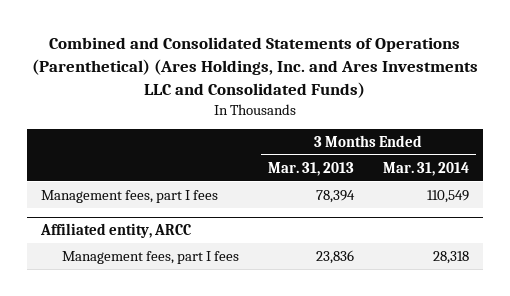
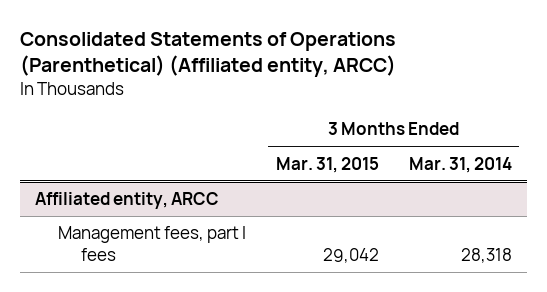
[32,37,479,98] Combined and Consolidated Statements of Operations (Parenthetical) (Ares Holdings, Inc. and Ares Investments LLC and Consolidated Funds) -> [20,32,397,78] Consolidated Statements of Operations (Parenthetical) (Affiliated entity, ARCC)
[267,161,354,176] Mar. 31, 2013 -> none
none -> [275,156,379,173] Mar. 31, 2015
[41,189,219,203] Management fees, part I fees -> none

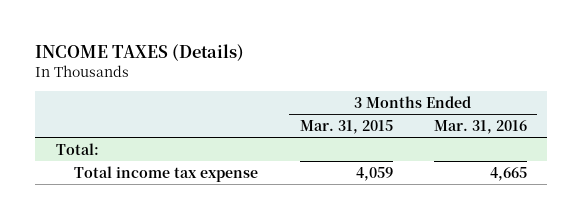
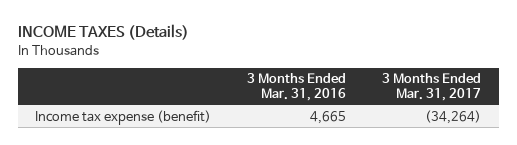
[299,119,393,134] Mar. 31, 2015 -> none
none -> [382,73,482,102] 3 Months Ended Mar. 31, 2017
[55,142,99,155] Total: -> none
[74,165,259,182] Total income tax expense -> [35,109,212,125] Income tax expense (benefit)

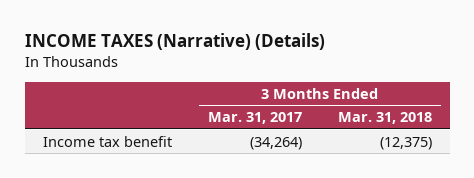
[17,24,189,41] INCOME TAXES (Details) -> [24,33,325,51] INCOME TAXES (Narrative) (Details)
[247,73,347,102] 3 Months Ended Mar. 31, 2016 -> none
none -> [337,112,432,125] Mar. 31, 2018
[35,109,212,125] Income tax expense (benefit) -> [42,136,172,148] Income tax benefit

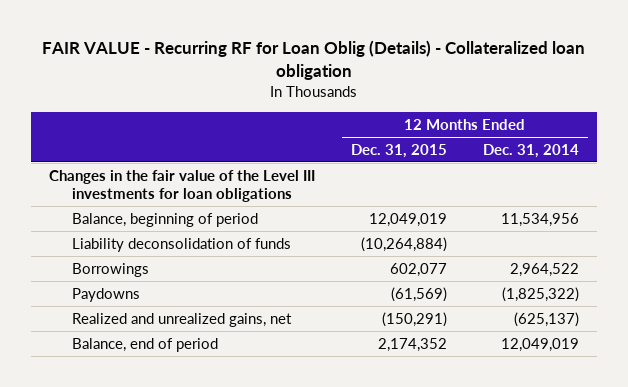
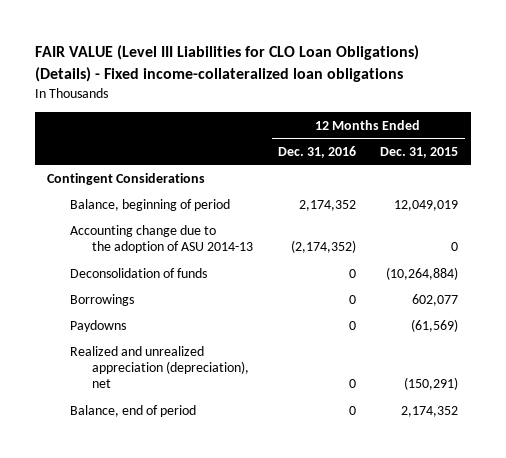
[41,39,585,81] FAIR VALUE - Recurring RF for Loan Oblig (Details) - Collateralized loan obligation -> [35,44,420,82] FAIR VALUE (Level III Liabilities for CLO Loan Obligations) (Details) - Fixed income-collateralized loan obligations
[483,143,580,158] Dec. 31, 2014 -> none
none -> [277,145,356,158] Dec. 31, 2016
[48,169,315,202] Changes in the fair value of the Level III investments for loan obligations -> [47,172,206,185] Contingent Considerations
none -> [69,224,254,254] Accounting change due to the adoption of ASU 2014-13
[71,237,291,252] Liability deconsolidation of funds -> [69,267,207,278] Deconsolidation of funds
[71,312,292,327] Realized and unrealized gains, net -> [69,345,250,389] Realized and unrealized appreciation (depreciation), net

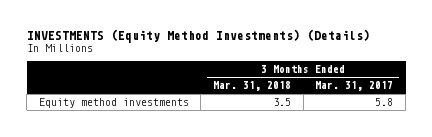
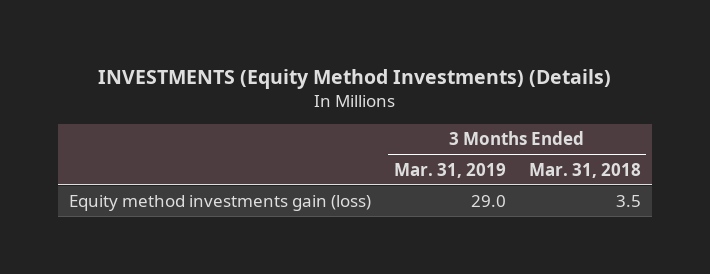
[315,81,394,92] Mar. 31, 2017 -> none
none -> [394,162,507,178] Mar. 31, 2019
[38,98,189,109] Equity method investments -> [69,195,372,212] Equity method investments gain (loss)

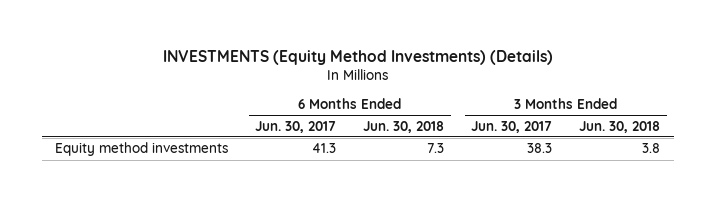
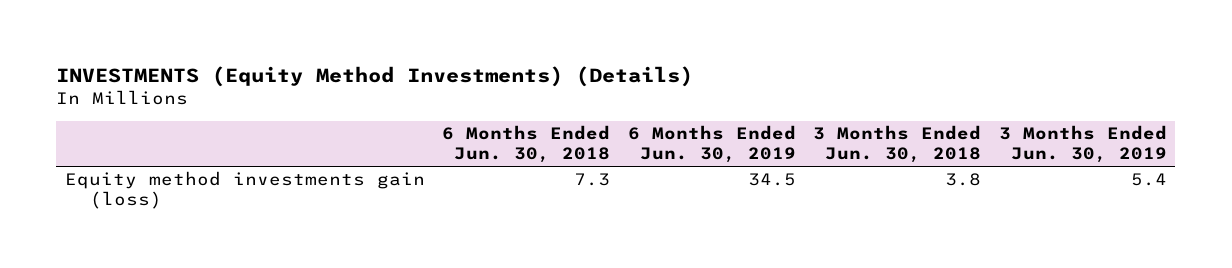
[255,120,337,133] Jun. 30, 2017 -> none
[471,120,553,133] Jun. 30, 2017 -> none
none -> [627,125,796,164] 6 Months Ended Jun. 30, 2019
none -> [998,125,1167,164] 3 Months Ended Jun. 30, 2019
[55,142,229,157] Equity method investments -> [64,171,425,210] Equity method investments gain (loss)

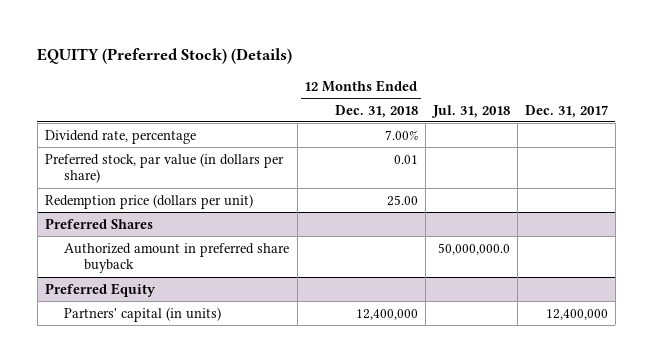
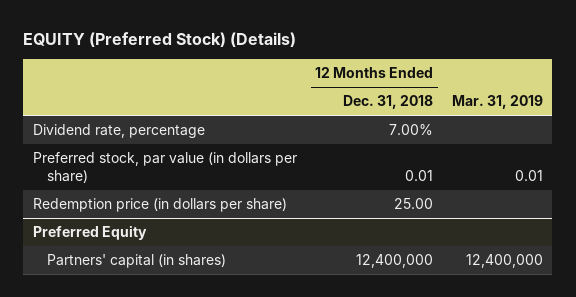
[430,104,510,118] Jul. 31, 2018 -> none
[524,104,608,118] Dec. 31, 2017 -> none
none -> [452,95,544,110] Mar. 31, 2019
[44,217,153,229] Preferred Shares -> none
[64,242,290,274] Authorized amount in preferred share buyback -> none
[44,193,253,209] Redemption price (dollars per unit) -> [32,198,287,213] Redemption price (in dollars per share)
[64,306,222,322] Partners' capital (in units) -> [46,254,226,269] Partners' capital (in shares)

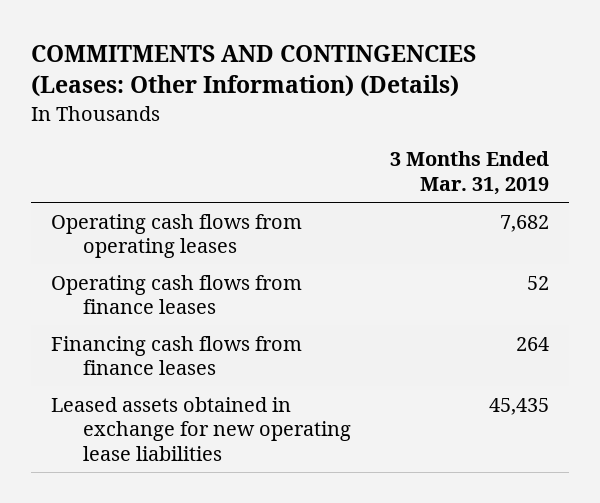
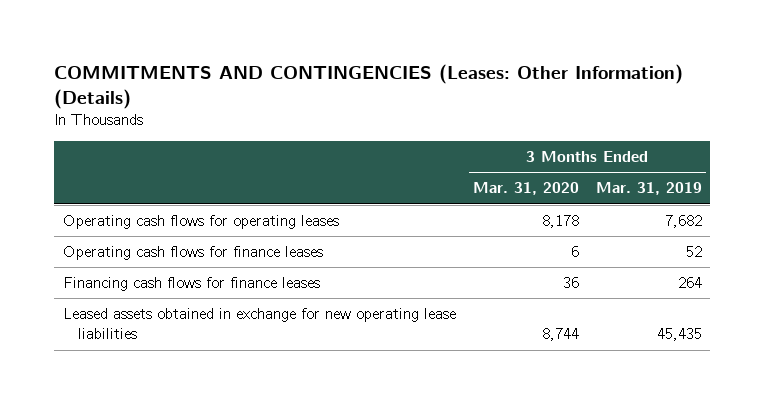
none -> [472,182,579,196] Mar. 31, 2020
[50,213,302,259] Operating cash flows from operating leases -> [62,215,339,230] Operating cash flows for operating leases
[50,274,302,315] Operating cash flows from finance leases -> [62,246,323,261] Operating cash flows for finance leases
[50,335,302,376] Financing cash flows from finance leases -> [62,277,320,292] Financing cash flows for finance leases

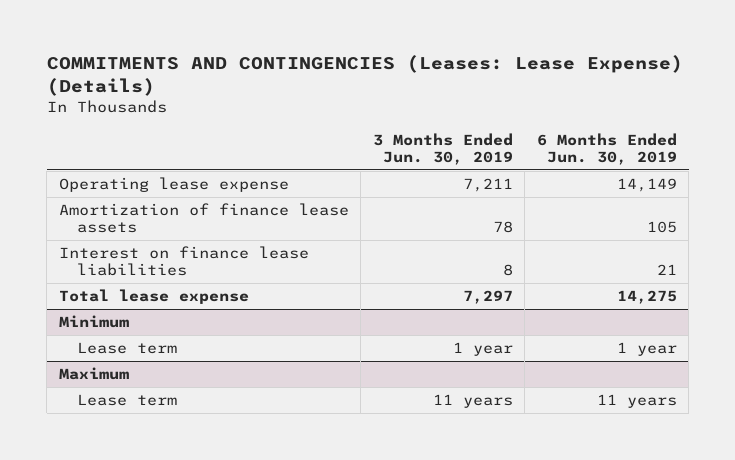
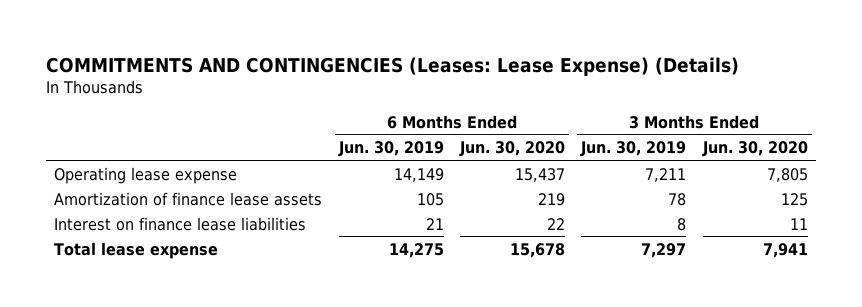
none -> [459,141,566,158] Jun. 30, 2020
none -> [701,141,808,158] Jun. 30, 2020
[58,315,129,329] Minimum -> none
[76,342,177,355] Lease term -> none
[58,367,129,381] Maximum -> none
[76,394,177,407] Lease term -> none

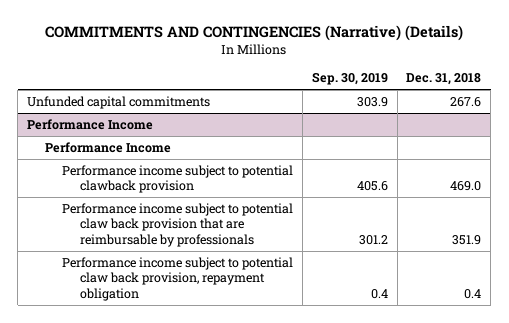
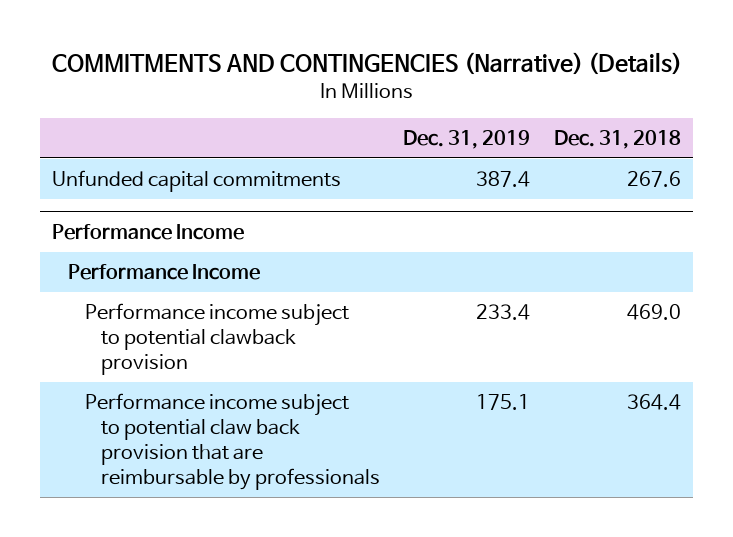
[311,72,388,86] Sep. 30, 2019 -> none
none -> [403,129,531,149] Dec. 31, 2019
[62,256,294,301] Performance income subject to potential claw back provision, repayment obligation -> none
[452,234,482,245] 351.9 -> [626,394,681,411] 364.4

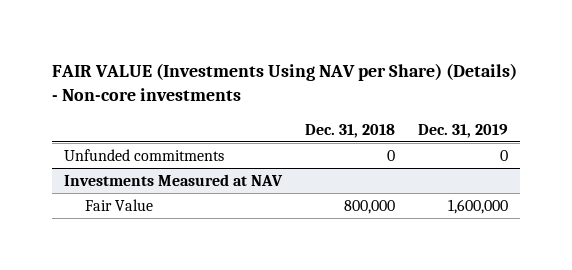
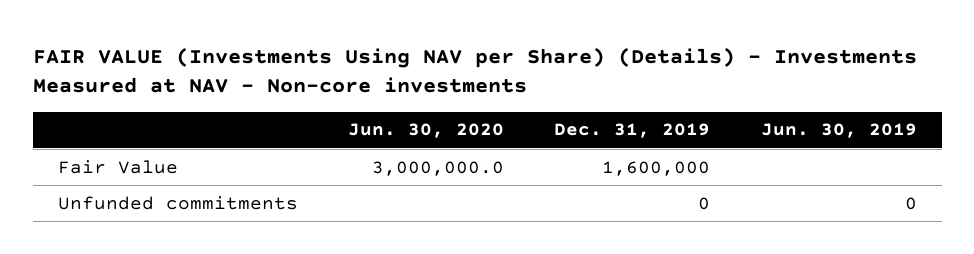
[52,62,518,102] FAIR VALUE (Investments Using NAV per Share) (Details) - Non-core investments -> [32,46,917,94] FAIR VALUE (Investments Using NAV per Share) (Details) - Investments Measured at NAV - Non-core investments
[305,123,396,138] Dec. 31, 2018 -> none
none -> [348,123,505,139] Jun. 30, 2020
none -> [760,123,917,139] Jun. 30, 2019
[63,173,283,186] Investments Measured at NAV -> none
[63,148,224,161] Unfunded commitments -> [57,195,298,210] Unfunded commitments

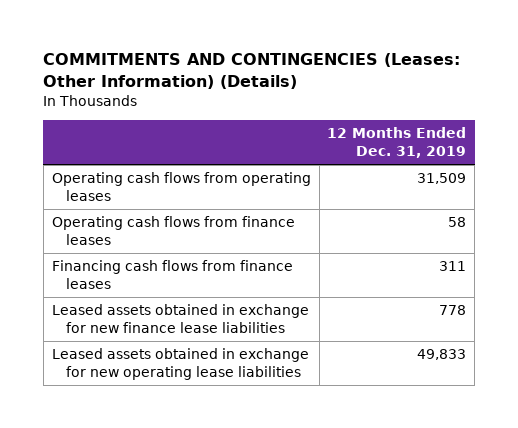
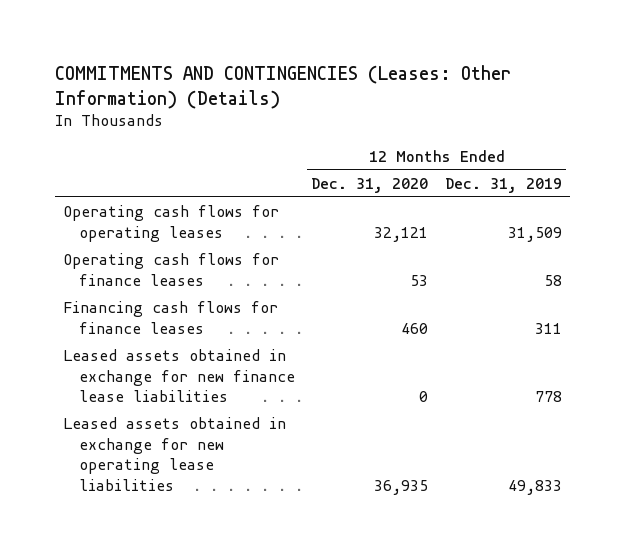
none -> [311,177,429,193] Dec. 31, 2020
[51,172,311,202] Operating cash flows from operating leases -> [63,205,280,242] Operating cash flows for operating leases
[51,216,295,246] Operating cash flows from finance leases -> [63,253,280,286] Operating cash flows for finance leases
[51,260,293,290] Financing cash flows from finance leases -> [63,301,279,334] Financing cash flows for finance leases

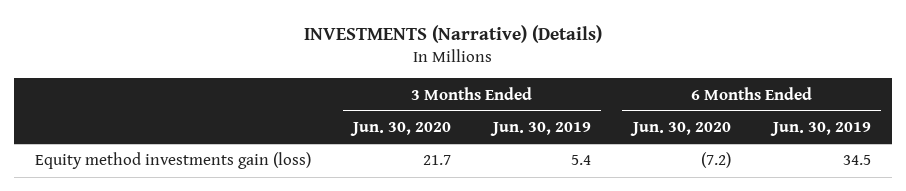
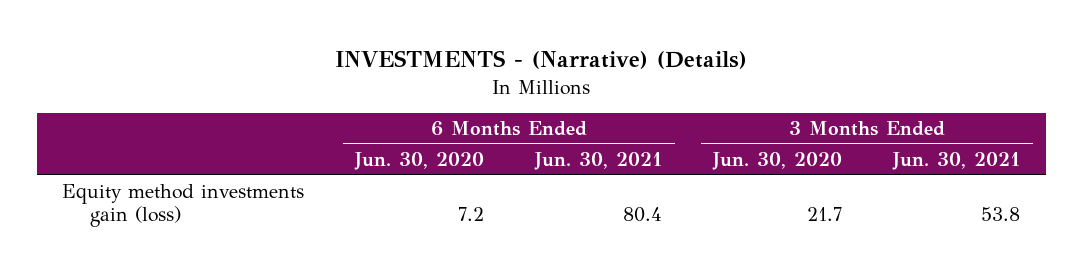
[304,24,603,43] INVESTMENTS (Narrative) (Details) -> [335,50,748,70] INVESTMENTS - (Narrative) (Details)
[490,122,592,137] Jun. 30, 2019 -> none
[769,122,871,137] Jun. 30, 2019 -> none
none -> [534,152,663,171] Jun. 30, 2021
none -> [892,152,1021,171] Jun. 30, 2021
[700,152,731,169] (7.2) -> [458,207,485,222] 7.2

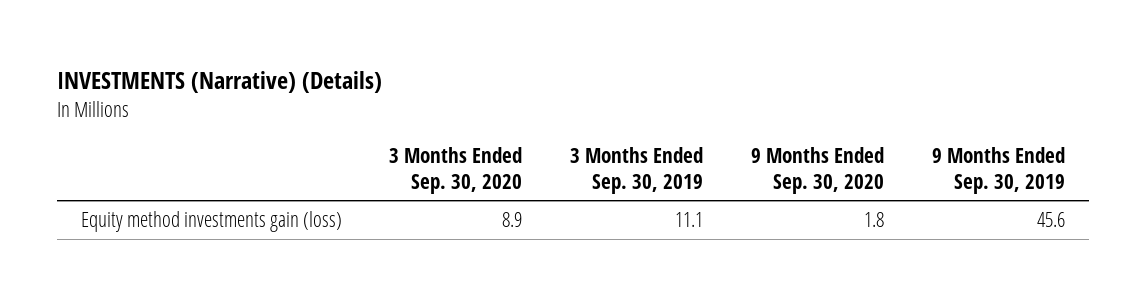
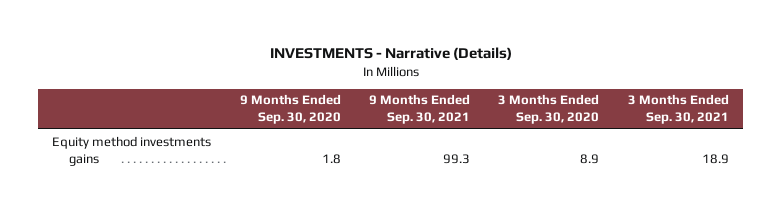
[56,70,382,93] INVESTMENTS (Narrative) (Details) -> [269,47,512,61] INVESTMENTS - Narrative (Details)
[570,147,704,194] 3 Months Ended Sep. 30, 2019 -> none
[931,147,1065,194] 9 Months Ended Sep. 30, 2019 -> none
none -> [369,94,471,125] 9 Months Ended Sep. 30, 2021
none -> [627,94,729,125] 3 Months Ended Sep. 30, 2021
[80,211,342,233] Equity method investments gain (loss) -> [52,135,212,166] Equity method investments gains

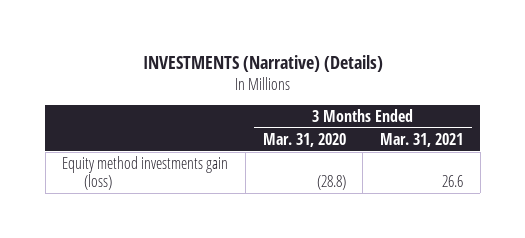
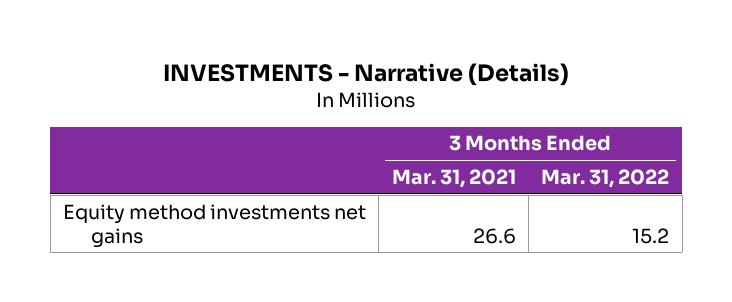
[142,54,383,72] INVESTMENTS (Narrative) (Details) -> [163,62,570,86] INVESTMENTS - Narrative (Details)
[262,132,346,147] Mar. 31, 2020 -> none
none -> [541,169,670,189] Mar. 31, 2022
[62,155,229,191] Equity method investments gain (loss) -> [63,203,367,248] Equity method investments net gains

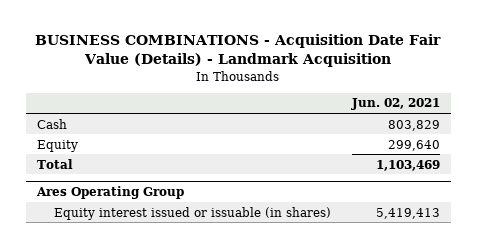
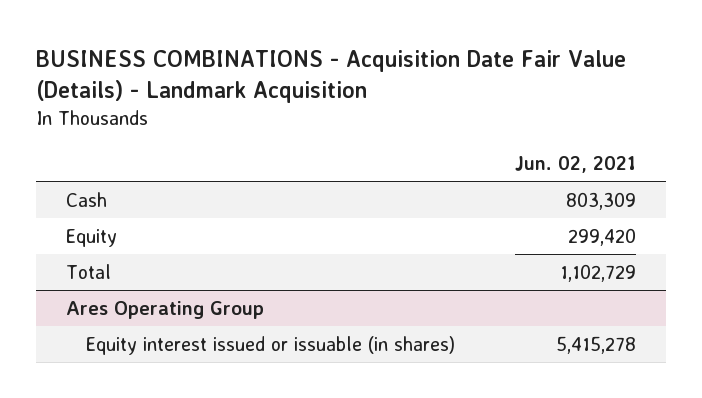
[387,119,440,131] 803,829 -> [566,191,637,210] 803,309
[387,139,440,151] 299,640 -> [568,227,637,246] 299,420
[375,159,440,171] 1,103,469 -> [560,263,637,282] 1,102,729
[375,207,440,219] 5,419,413 -> [556,335,637,354] 5,415,278

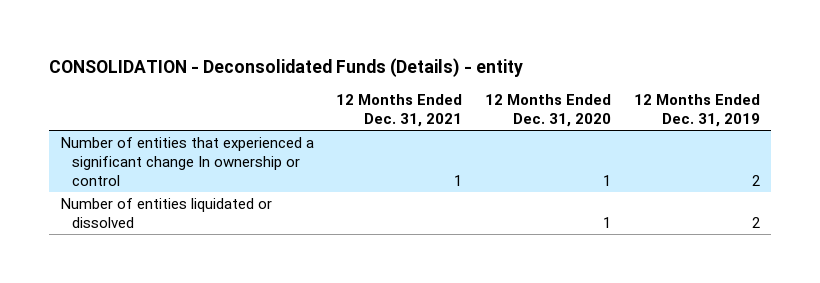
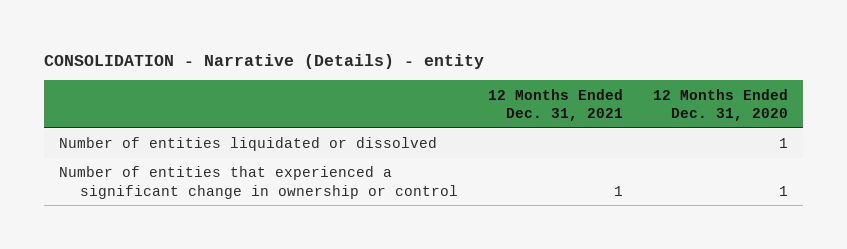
[49,58,524,78] CONSOLIDATION - Deconsolidated Funds (Details) - entity -> [43,53,484,69] CONSOLIDATION - Narrative (Details) - entity
[633,94,760,128] 12 Months Ended Dec. 31, 2019 -> none
[60,136,314,186] Number of entities that experienced a significant change In ownership or control -> none
none -> [58,166,458,199] Number of entities that experienced a significant change in ownership or control

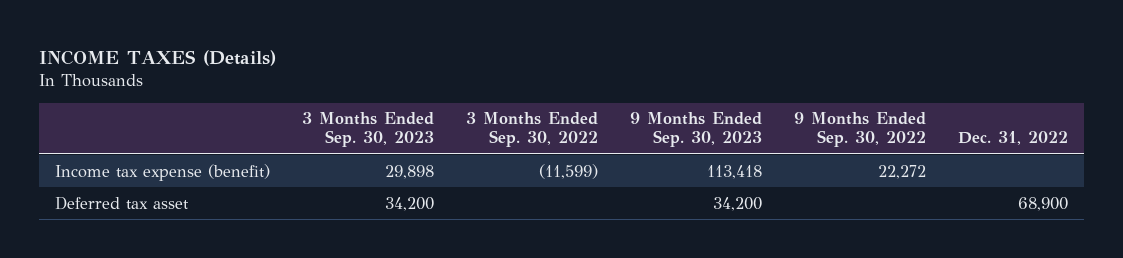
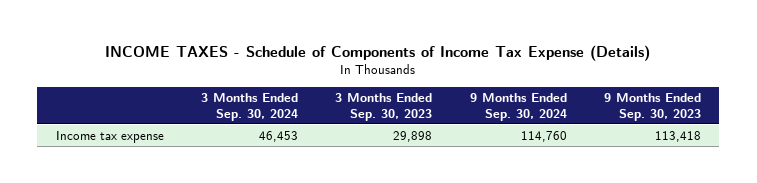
[38,50,276,67] INCOME TAXES (Details) -> [105,45,651,62] INCOME TAXES - Schedule of Components of Income Tax Expense (Details)
[465,112,598,148] 3 Months Ended Sep. 30, 2022 -> none
[794,112,927,148] 9 Months Ended Sep. 30, 2022 -> none
[958,131,1069,146] Dec. 31, 2022 -> none
none -> [201,93,299,121] 3 Months Ended Sep. 30, 2024
none -> [469,93,567,121] 9 Months Ended Sep. 30, 2024
[54,195,189,210] Deferred tax asset -> none
[54,163,270,181] Income tax expense (benefit) -> [55,130,164,143] Income tax expense

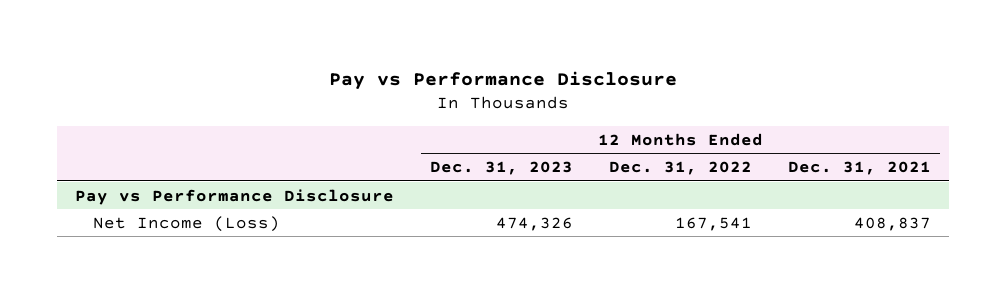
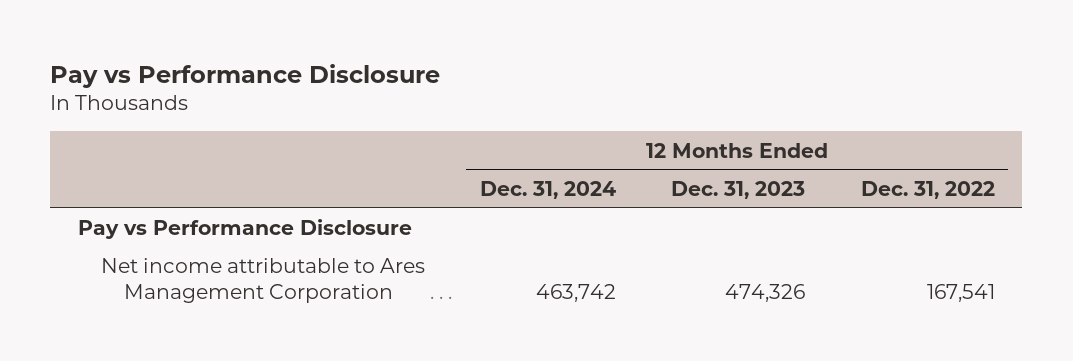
[788,161,932,176] Dec. 31, 2021 -> none
none -> [480,180,617,199] Dec. 31, 2024
[92,215,280,232] Net Income (Loss) -> [100,258,425,304] Net income attributable to Ares Management Corporation

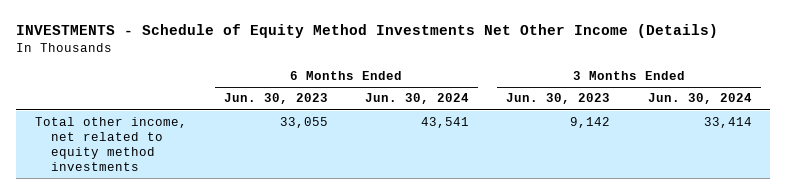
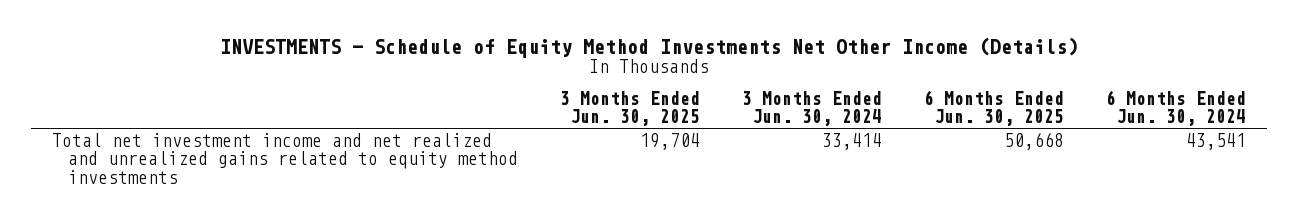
[223,93,328,105] Jun. 30, 2023 -> none
[506,93,611,105] Jun. 30, 2023 -> none
none -> [560,91,701,127] 3 Months Ended Jun. 30, 2025
none -> [923,90,1064,127] 6 Months Ended Jun. 30, 2025
[34,117,187,171] Total other income, net related to equity method investments -> [52,133,519,184] Total net investment income and net realized and unrealized gains related to equity method investments

